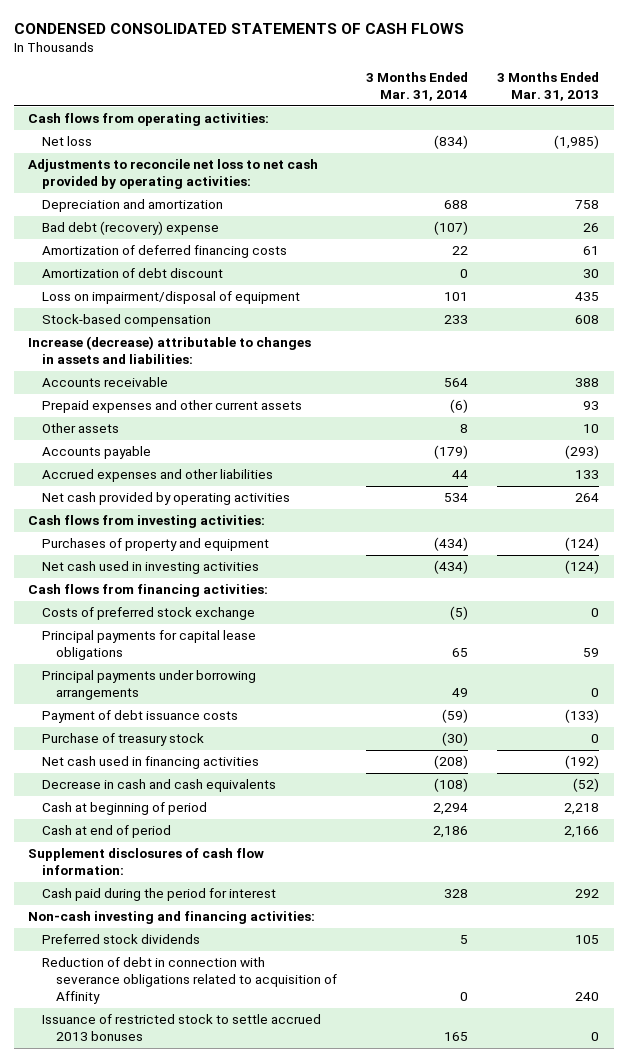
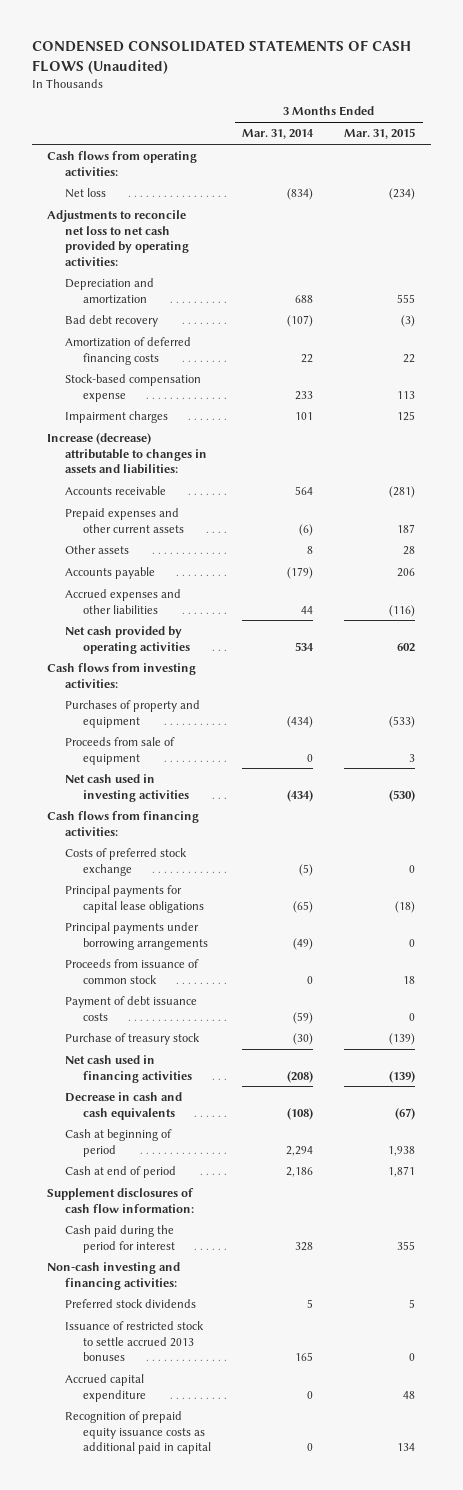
[13,23,464,35] CONDENSED CONSOLIDATED STATEMENTS OF CASH FLOWS -> [31,40,411,74] CONDENSED CONSOLIDATED STATEMENTS OF CASH FLOWS (Unaudited)
[497,71,600,102] 3 Months Ended Mar. 31, 2013 -> none
none -> [344,128,416,140] Mar. 31, 2015
[42,221,220,236] Bad debt (recovery) expense -> [65,315,159,328] Bad debt recovery
[42,268,224,279] Amortization of debt discount -> none
[42,291,301,305] Loss on impairment/disposal of equipment -> none
[42,314,212,328] Stock-based compensation -> [65,374,202,402] Stock-based compensation expense
none -> [65,411,169,424] Impairment charges
none -> [65,737,176,765] Proceeds from sale of equipment
[452,648,469,658] 65 -> [293,900,314,913] (65)
[452,688,469,698] 49 -> [293,937,314,950] (49)
none -> [65,959,200,984] Proceeds from issuance of common stock
[42,957,338,1005] Reduction of debt in connection with severance obligations related to acquisition of Affinity -> none
none -> [65,1374,147,1402] Accrued capital expenditure
none -> [65,1411,212,1455] Recognition of prepaid equity issuance costs as additional paid in capital

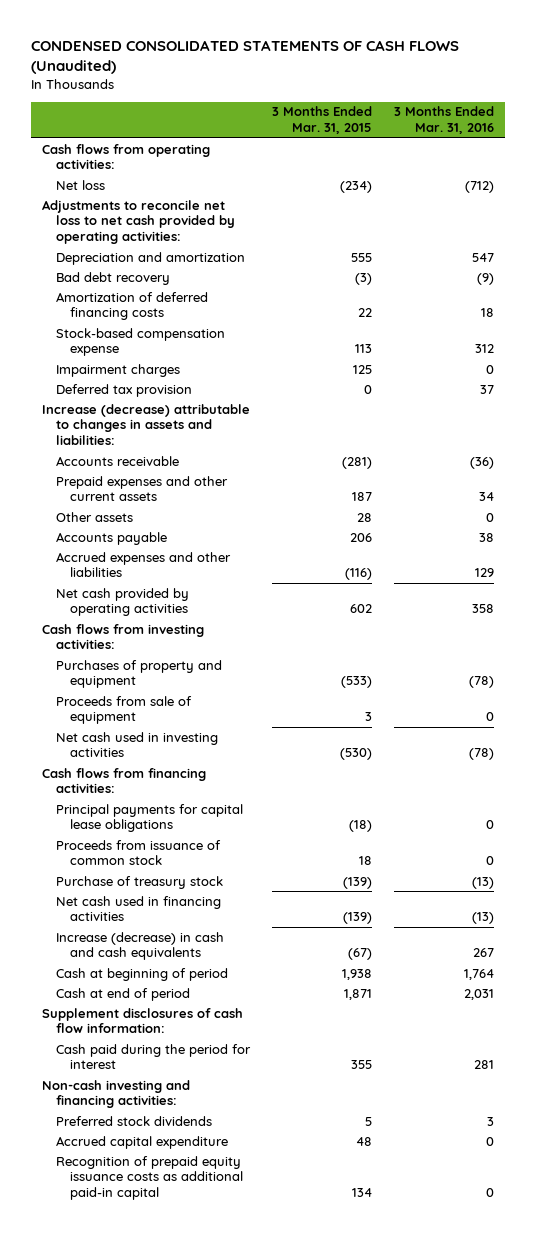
[242,129,315,140] Mar. 31, 2014 -> none
none -> [394,106,495,135] 3 Months Ended Mar. 31, 2016
none -> [56,383,193,397] Deferred tax provision
[65,848,188,876] Costs of preferred stock exchange -> none
[65,922,209,950] Principal payments under borrowing arrangements -> none
[65,996,198,1021] Payment of debt issuance costs -> none
[65,1092,183,1120] Decrease in cash and cash equivalents -> [56,931,225,961] Increase (decrease) in cash and cash equivalents
[65,1321,205,1362] Issuance of restricted stock to settle accrued 2013 bonuses -> none
[65,1411,212,1455] Recognition of prepaid equity issuance costs as additional paid in capital -> [56,1155,243,1201] Recognition of prepaid equity issuance costs as additional paid-in capital

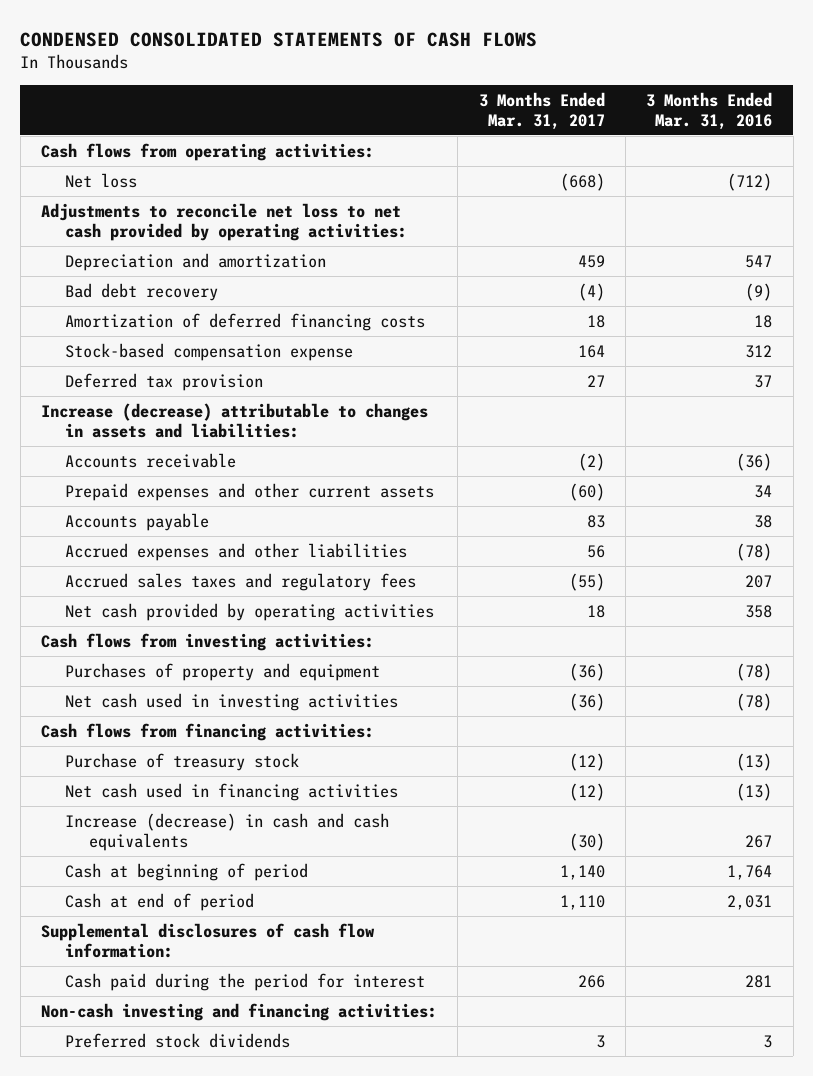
[30,40,459,75] CONDENSED CONSOLIDATED STATEMENTS OF CASH FLOWS (Unaudited) -> [20,32,538,48] CONDENSED CONSOLIDATED STATEMENTS OF CASH FLOWS
[272,106,373,135] 3 Months Ended Mar. 31, 2015 -> none
none -> [478,91,605,130] 3 Months Ended Mar. 31, 2017
[56,363,181,377] Impairment charges -> none
[56,511,134,522] Other assets -> none
[475,568,495,578] 129 -> [736,542,773,561] (78)
none -> [65,572,417,591] Accrued sales taxes and regulatory fees
[56,695,193,725] Proceeds from sale of equipment -> none
[56,803,244,833] Principal payments for capital lease obligations -> none
[56,839,222,866] Proceeds from issuance of common stock -> none
[42,1007,244,1034] Supplement disclosures of cash flow information: -> [41,922,376,958] Supplemental disclosures of cash flow information:
[56,1135,229,1149] Accrued capital expenditure -> none
[56,1155,243,1201] Recognition of prepaid equity issuance costs as additional paid-in capital -> none

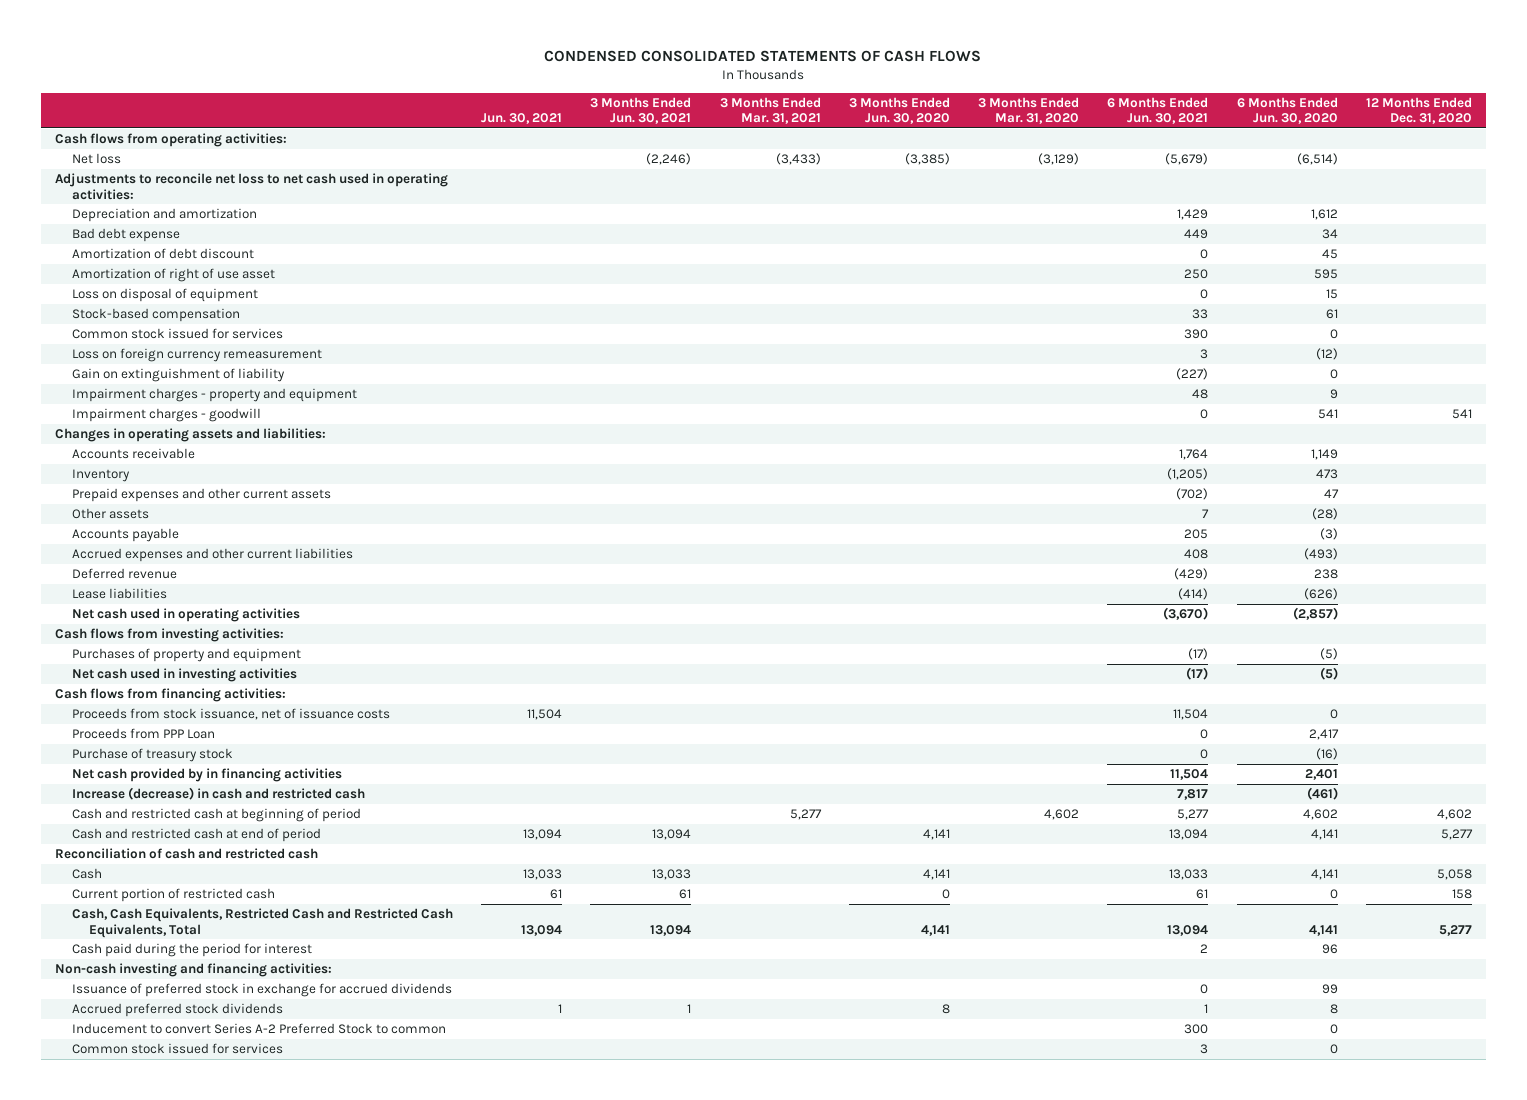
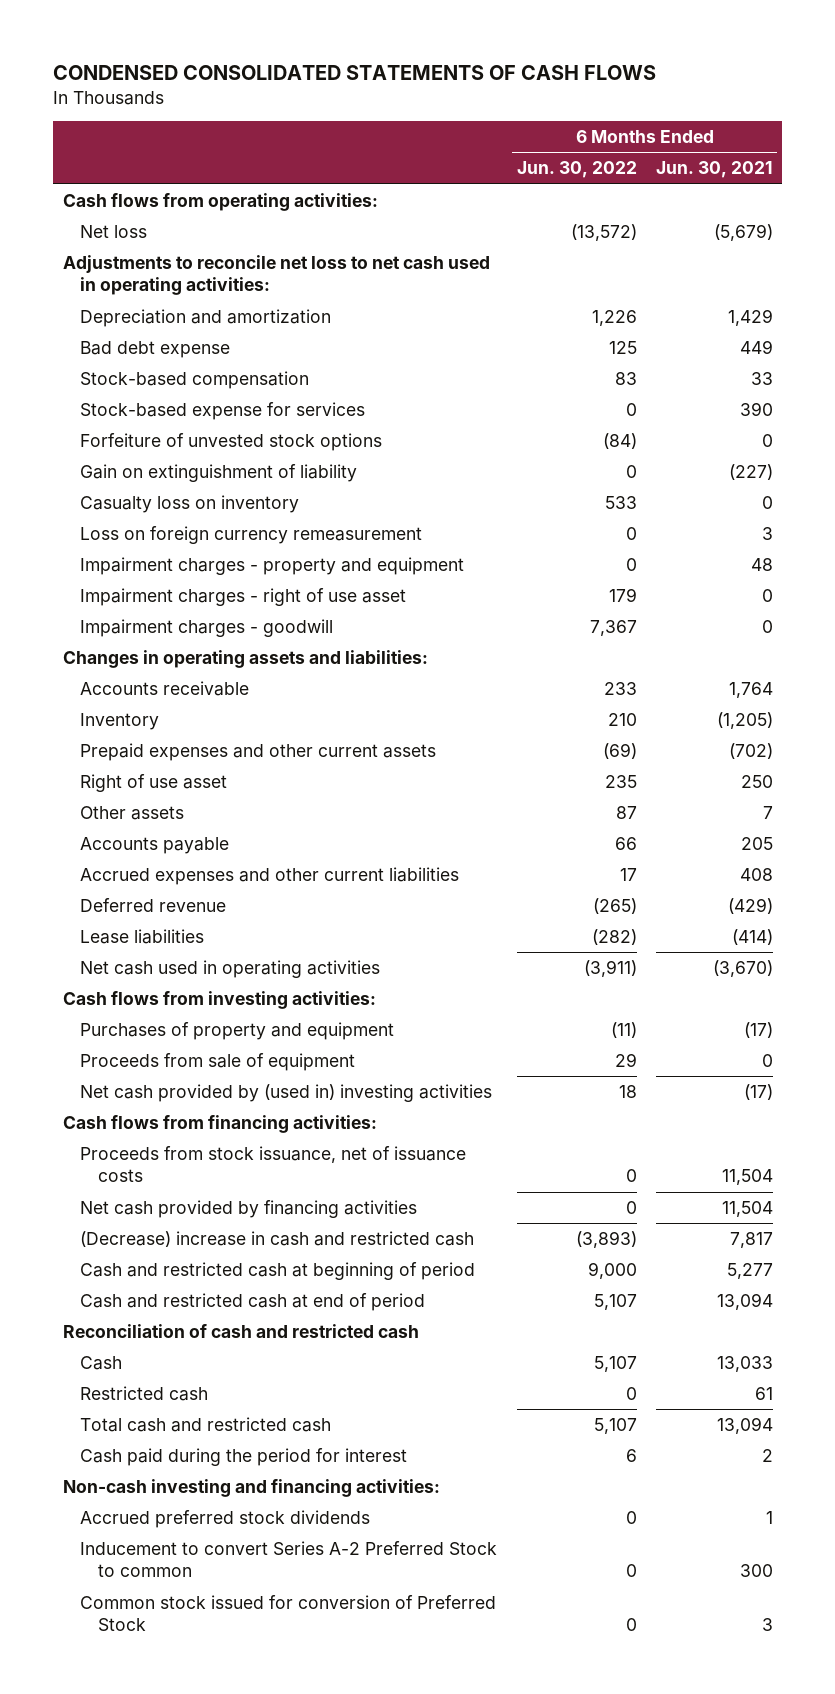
[481,113,563,125] Jun. 30, 2021 -> none
[590,96,692,125] 3 Months Ended Jun. 30, 2021 -> none
[719,96,821,125] 3 Months Ended Mar. 31, 2021 -> none
[848,96,950,125] 3 Months Ended Jun. 30, 2020 -> none
[978,96,1080,125] 3 Months Ended Mar. 31, 2020 -> none
[1236,96,1338,125] 6 Months Ended Jun. 30, 2020 -> none
[1365,96,1472,125] 12 Months Ended Dec. 31, 2020 -> none
none -> [516,161,637,179] Jun. 30, 2022
[71,247,254,259] Amortization of debt discount -> none
[71,267,275,282] Amortization of right of use asset -> none
[71,287,258,302] Loss on disposal of equipment -> none
[71,327,283,339] Common stock issued for services -> [80,402,366,421] Stock-based expense for services
none -> [80,433,383,452] Forfeiture of unvested stock options
none -> [80,495,300,514] Casualty loss on inventory
[71,347,322,362] Loss on foreign currency remeasurement -> [80,526,423,545] Loss on foreign currency remeasurement
none -> [80,588,407,607] Impairment charges - right of use asset
none -> [80,774,228,793] Right of use asset
none -> [80,1053,356,1072] Proceeds from sale of equipment
[71,667,297,682] Net cash used in investing activities -> [80,1084,493,1103] Net cash provided by (used in) investing activities
[71,727,215,739] Proceeds from PPP Loan -> none
[71,747,233,762] Purchase of treasury stock -> none
[71,767,342,782] Net cash provided by in financing activities -> [80,1200,418,1219] Net cash provided by financing activities
[71,786,365,800] Increase (decrease) in cash and restricted cash -> [80,1231,475,1248] (Decrease) increase in cash and restricted cash
[71,887,275,902] Current portion of restricted cash -> [80,1386,209,1402] Restricted cash
[71,907,453,938] Cash, Cash Equivalents, Restricted Cash and Restricted Cash Equivalents, Total -> [80,1417,332,1433] Total cash and restricted cash
[71,982,452,997] Issuance of preferred stock in exchange for accrued dividends -> none
[71,1042,283,1054] Common stock issued for services -> [80,1595,497,1632] Common stock issued for conversion of Preferred Stock

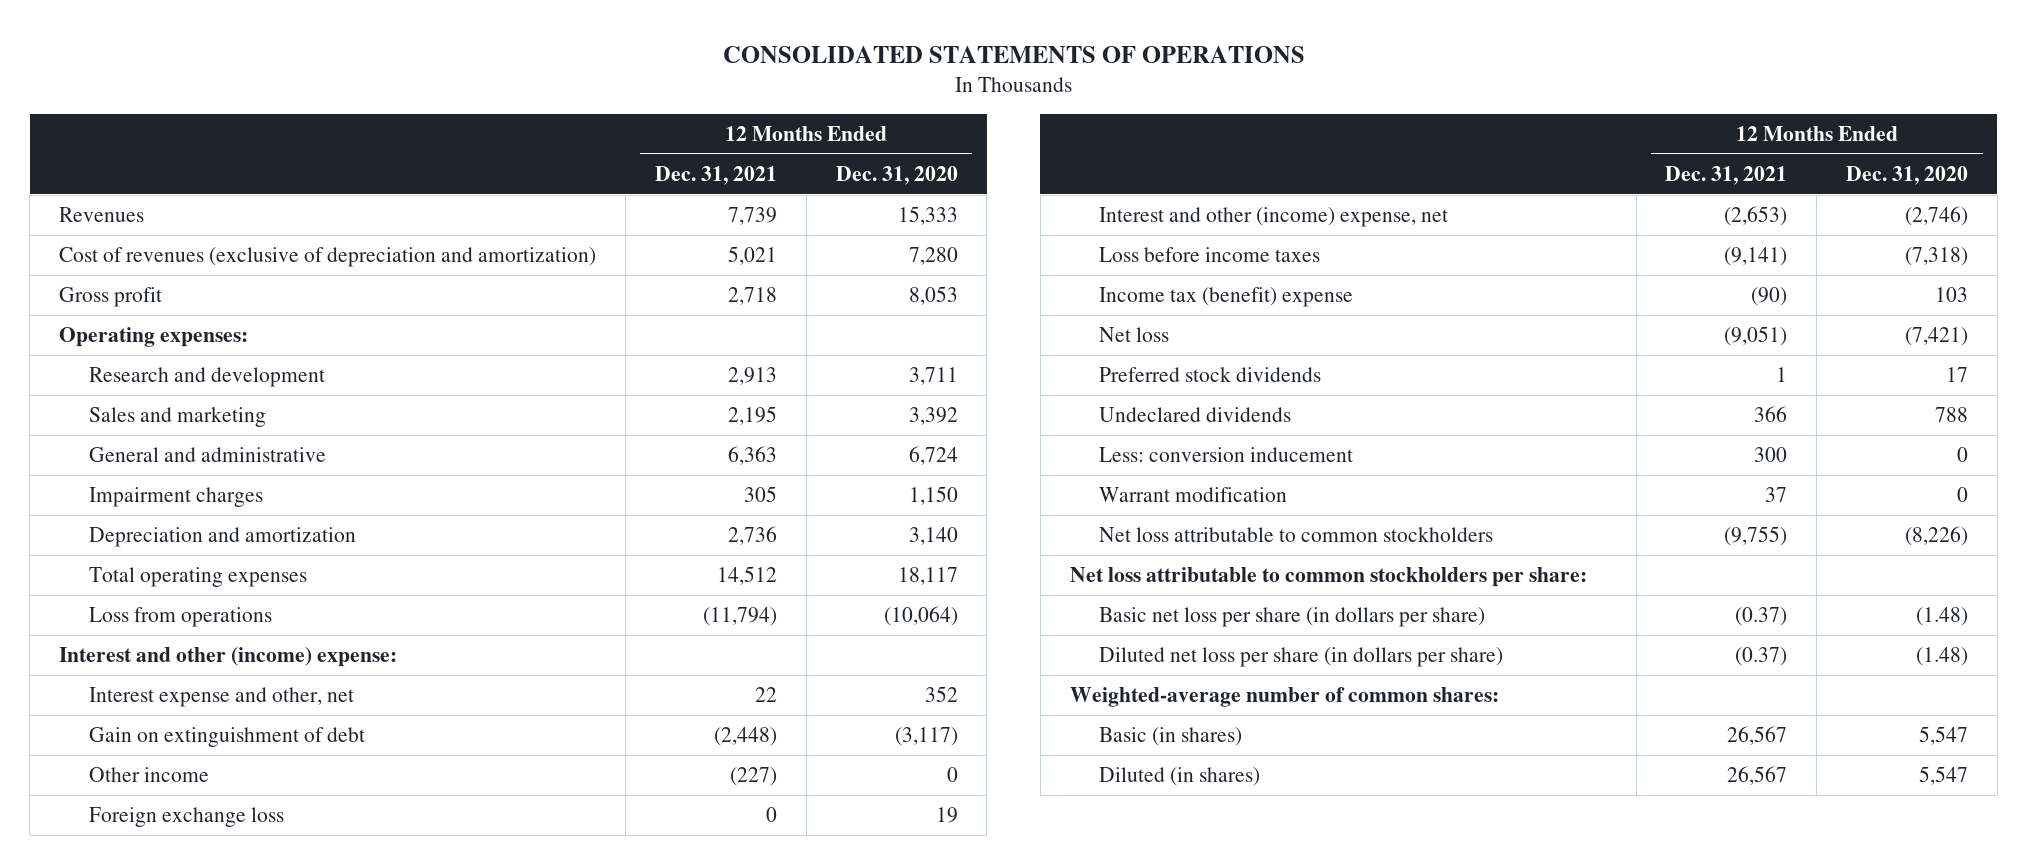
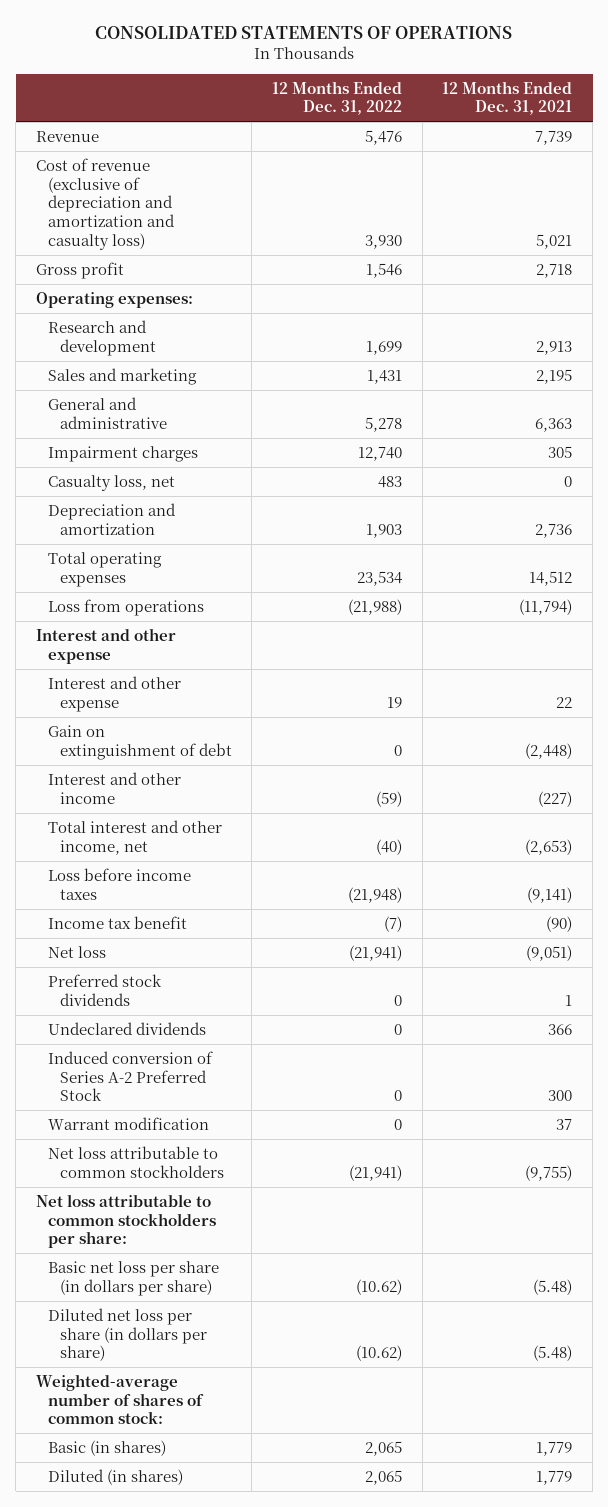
[835,165,958,185] Dec. 31, 2020 -> none
none -> [272,80,403,116] 12 Months Ended Dec. 31, 2022
[59,207,145,223] Revenues -> [35,130,99,142] Revenue
[59,247,597,268] Cost of revenues (exclusive of depreciation and amortization) -> [35,157,175,250] Cost of revenue (exclusive of depreciation and amortization and casualty loss)
none -> [47,474,175,491] Casualty loss, net
[59,647,398,668] Interest and other (income) expense: -> [35,627,176,664] Interest and other expense
[88,687,354,708] Interest expense and other, net -> [47,675,181,712] Interest and other expense
[88,807,284,828] Foreign exchange loss -> none
[88,767,209,783] Other income -> [47,771,181,804] Interest and other income
[1099,207,1449,228] Interest and other (income) expense, net -> [47,819,222,855] Total interest and other income, net
[1099,287,1354,308] Income tax (benefit) expense -> [47,915,187,929] Income tax benefit
[1099,447,1354,463] Less: conversion inducement -> [47,1050,213,1102] Induced conversion of Series A-2 Preferred Stock
[1735,607,1788,627] (0.37) -> [533,1278,573,1295] (5.48)
[1735,647,1788,667] (0.37) -> [533,1345,573,1362] (5.48)
[1069,687,1499,708] Weighted-average number of common shares: -> [35,1373,204,1425] Weighted-average number of shares of common stock:
[1727,726,1788,746] 26,567 -> [536,1441,573,1456] 1,779
[1727,766,1788,786] 26,567 -> [536,1470,573,1485] 1,779

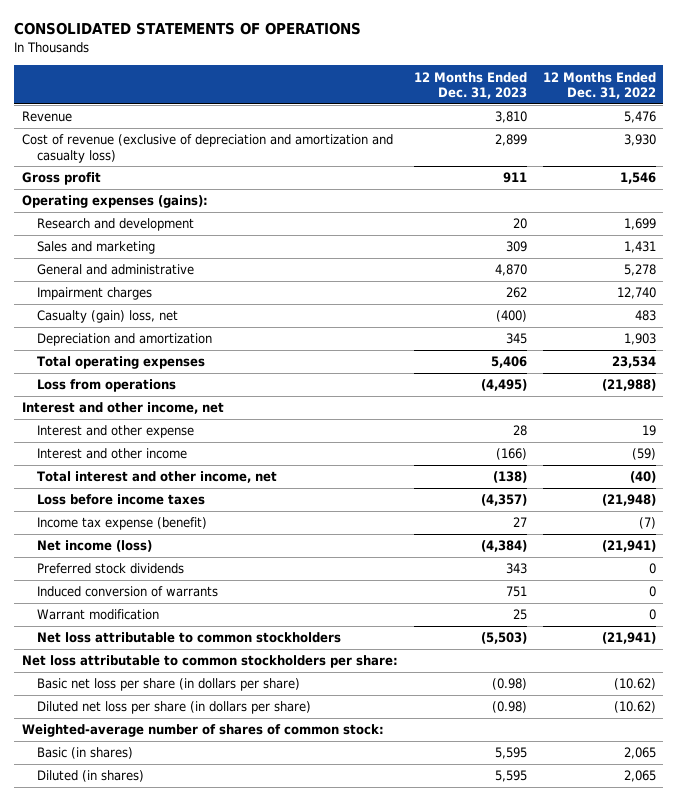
[442,80,573,116] 12 Months Ended Dec. 31, 2021 -> none
none -> [413,71,527,100] 12 Months Ended Dec. 31, 2023
[35,291,193,308] Operating expenses: -> [21,195,208,209] Operating expenses (gains):
[47,474,175,491] Casualty loss, net -> [36,310,178,324] Casualty (gain) loss, net
[35,627,176,664] Interest and other expense -> [21,402,224,415] Interest and other income, net
[47,724,232,760] Gain on extinguishment of debt -> none
[47,915,187,929] Income tax benefit -> [36,517,207,531] Income tax expense (benefit)
[47,945,106,958] Net loss -> [36,540,152,553] Net income (loss)
[47,1021,206,1035] Undeclared dividends -> none
[47,1050,213,1102] Induced conversion of Series A-2 Preferred Stock -> none
none -> [36,586,218,598] Induced conversion of warrants

